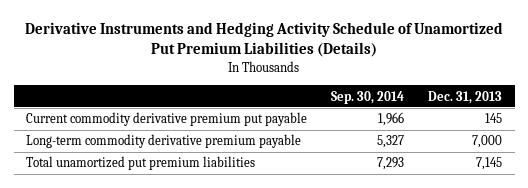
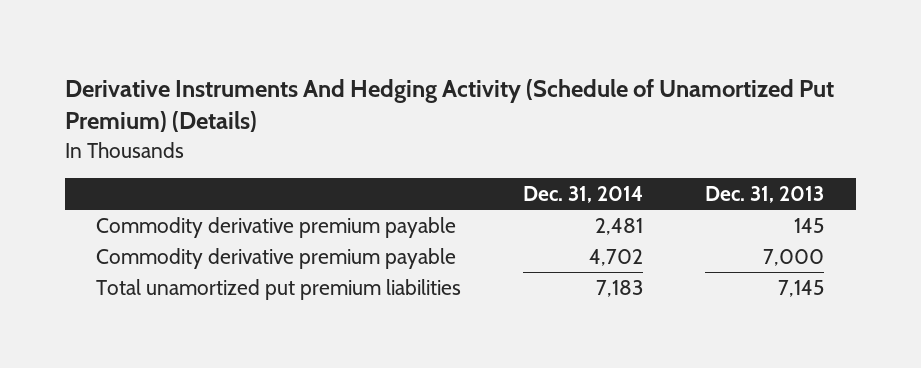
[25,21,504,58] Derivative Instruments and Hedging Activity Schedule of Unamortized Put Premium Liabilities (Details) -> [64,79,834,133] Derivative Instruments And Hedging Activity (Schedule of Unamortized Put Premium) (Details)
[331,90,405,104] Sep. 30, 2014 -> none
none -> [523,186,644,204] Dec. 31, 2014
[25,112,307,127] Current commodity derivative premium put payable -> [96,216,457,238] Commodity derivative premium payable
[25,134,301,149] Long-term commodity derivative premium payable -> [96,247,457,269] Commodity derivative premium payable

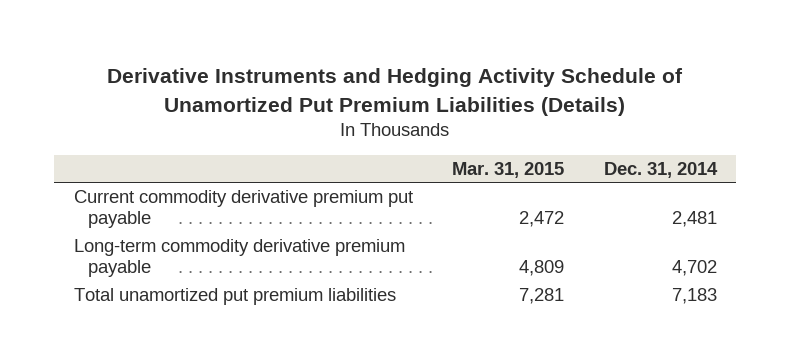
[64,79,834,133] Derivative Instruments And Hedging Activity (Schedule of Unamortized Put Premium) (Details) -> [107,68,684,116] Derivative Instruments and Hedging Activity Schedule of Unamortized Put Premium Liabilities (Details)
[705,186,825,204] Dec. 31, 2013 -> none
none -> [452,161,565,178] Mar. 31, 2015
[96,216,457,238] Commodity derivative premium payable -> [74,190,414,229] Current commodity derivative premium put payable
[96,247,457,269] Commodity derivative premium payable -> [74,239,406,278] Long-term commodity derivative premium payable

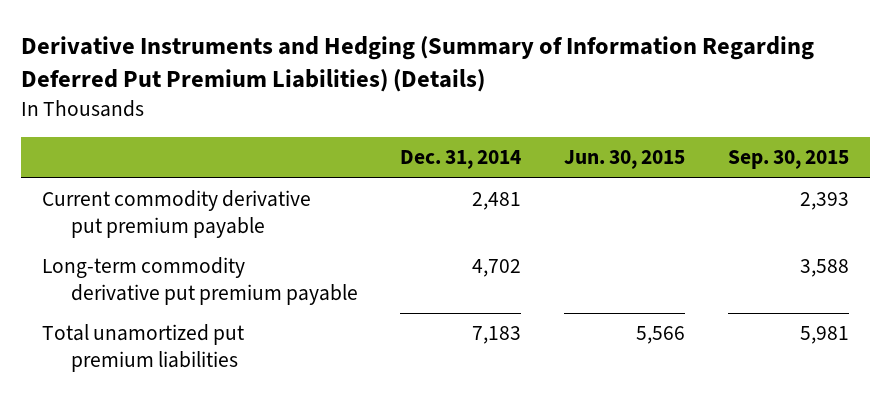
[107,68,684,116] Derivative Instruments and Hedging Activity Schedule of Unamortized Put Premium Liabilities (Details) -> [20,35,814,92] Derivative Instruments and Hedging (Summary of Information Regarding Deferred Put Premium Liabilities) (Details)
[452,161,565,178] Mar. 31, 2015 -> none
none -> [564,150,686,170] Jun. 30, 2015
none -> [727,150,849,170] Sep. 30, 2015
[74,190,414,229] Current commodity derivative premium put payable -> [41,190,311,238] Current commodity derivative put premium payable
[74,239,406,278] Long-term commodity derivative premium payable -> [41,257,358,305] Long-term commodity derivative put premium payable

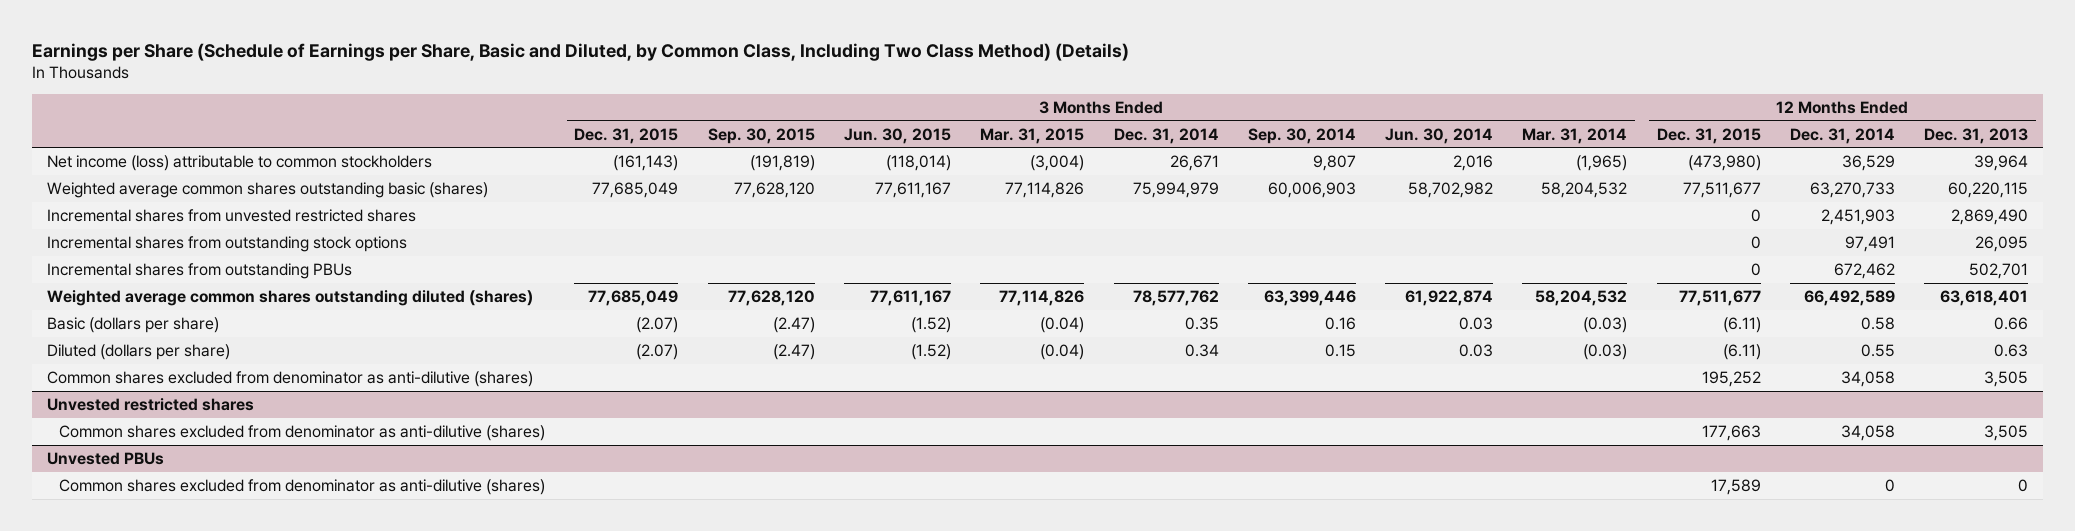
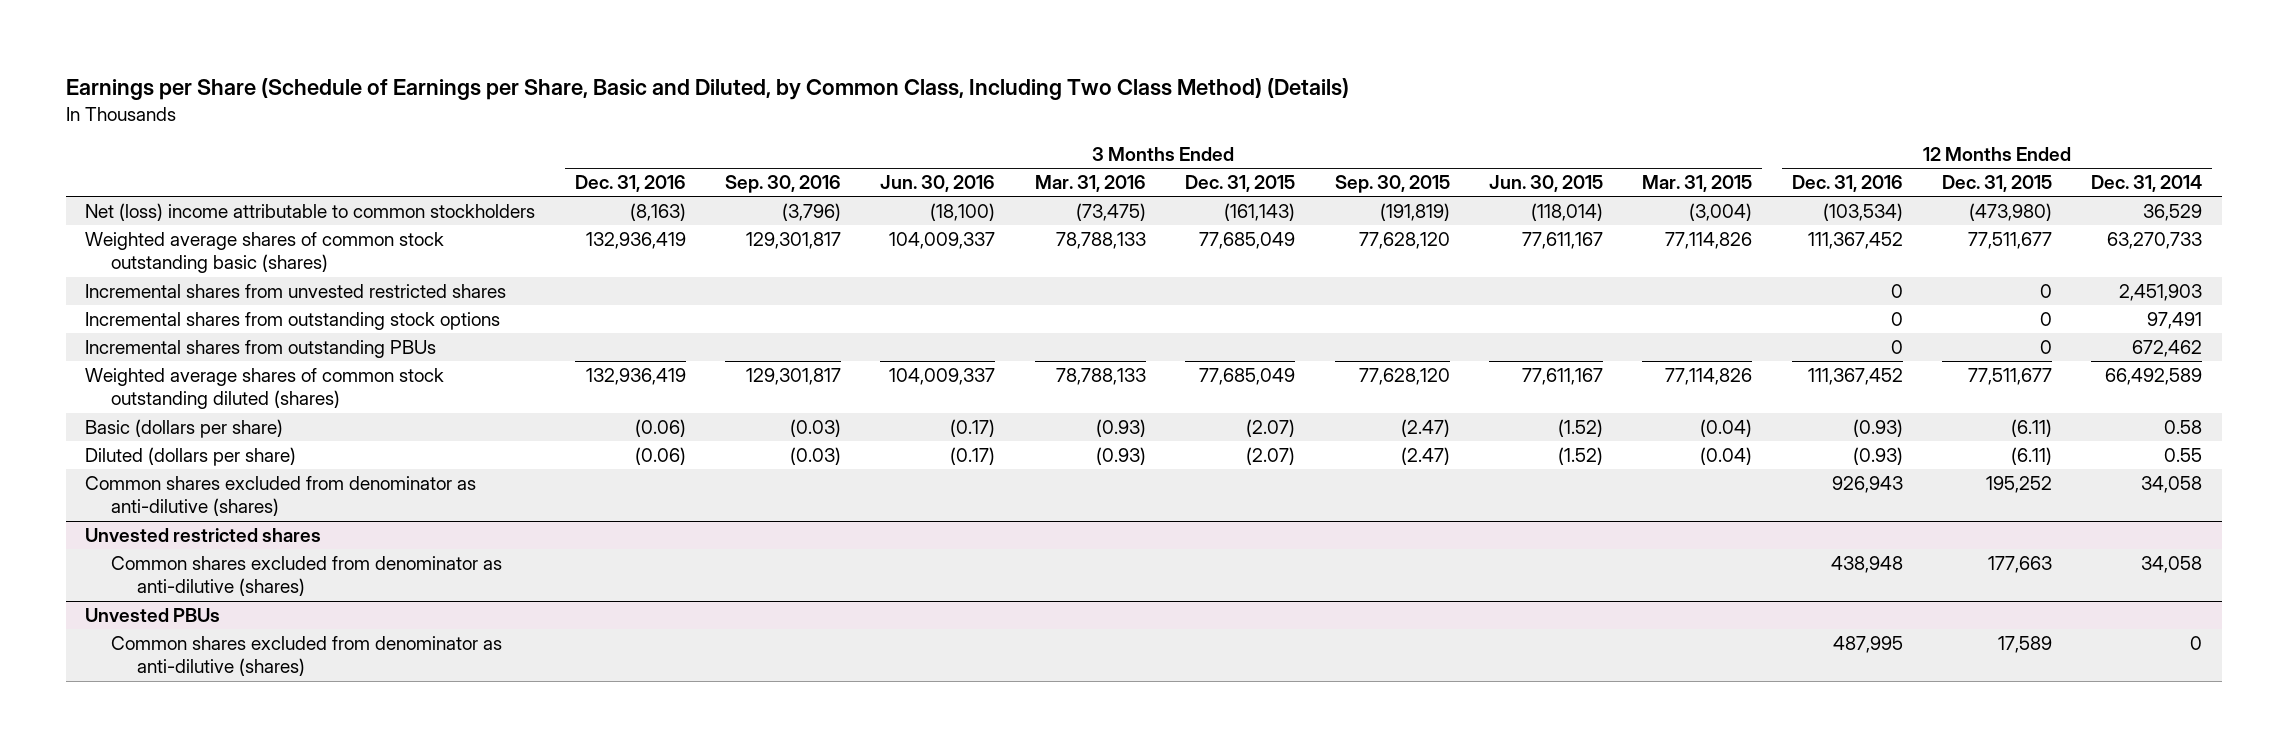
[1113,127,1219,144] Dec. 31, 2014 -> none
[1247,127,1356,144] Sep. 30, 2014 -> none
[1385,127,1494,144] Jun. 30, 2014 -> none
[1522,127,1628,144] Mar. 31, 2014 -> none
[1924,127,2029,144] Dec. 31, 2013 -> none
none -> [574,175,686,193] Dec. 31, 2016
none -> [724,175,841,194] Sep. 30, 2016
none -> [880,175,996,193] Jun. 30, 2016
none -> [1034,175,1146,193] Mar. 31, 2016
none -> [1791,175,1903,193] Dec. 31, 2016
[47,154,433,171] Net income (loss) attributable to common stockholders -> [85,203,536,222] Net (loss) income attributable to common stockholders
[47,181,489,198] Weighted average common shares outstanding basic (shares) -> [85,232,445,274] Weighted average shares of common stock outstanding basic (shares)
[47,289,534,306] Weighted average common shares outstanding diluted (shares) -> [85,368,445,410] Weighted average shares of common stock outstanding diluted (shares)

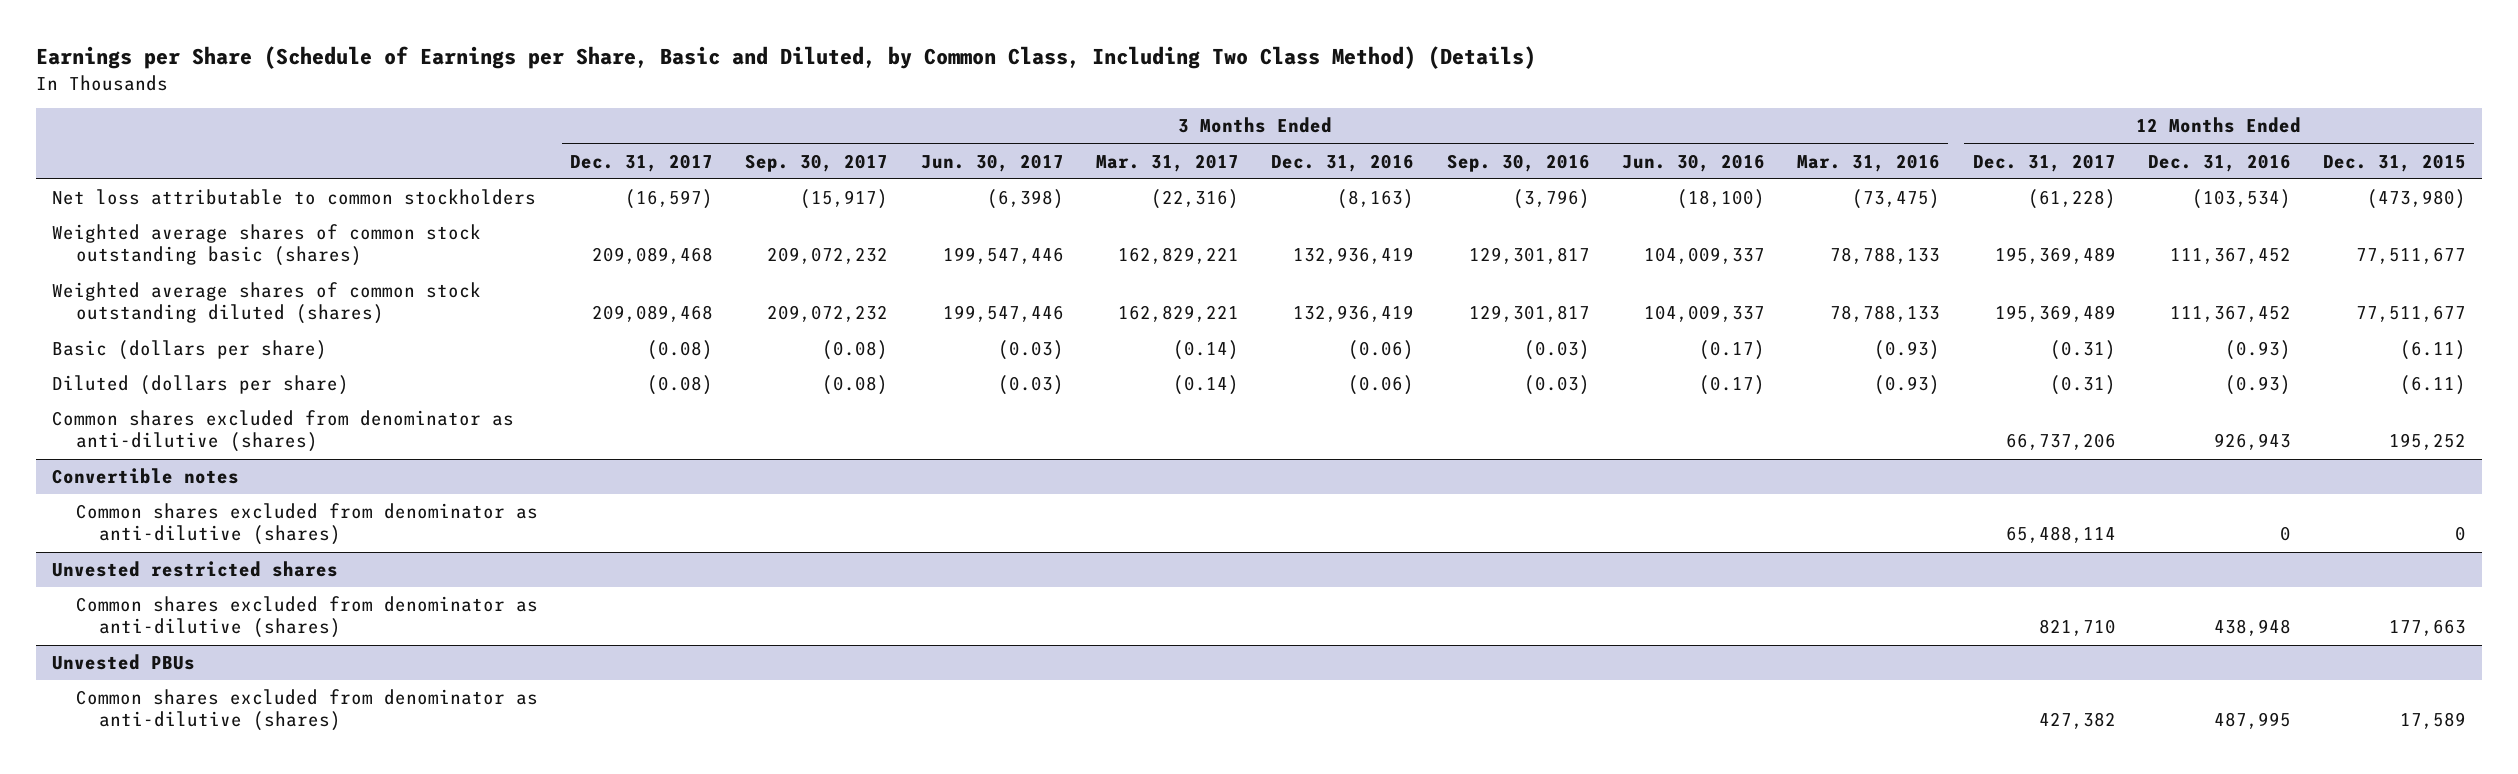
[1185,175,1296,193] Dec. 31, 2015 -> none
[1334,175,1450,194] Sep. 30, 2015 -> none
[1488,175,1603,193] Jun. 30, 2015 -> none
[1642,175,1753,193] Mar. 31, 2015 -> none
[2091,175,2203,193] Dec. 31, 2014 -> none
none -> [569,153,713,172] Dec. 31, 2017
none -> [745,153,889,172] Sep. 30, 2017
none -> [920,153,1064,172] Jun. 30, 2017
none -> [1095,153,1239,172] Mar. 31, 2017
none -> [1972,153,2116,172] Dec. 31, 2017
[85,203,536,222] Net (loss) income attributable to common stockholders -> [51,189,536,206] Net loss attributable to common stockholders
[85,284,507,299] Incremental shares from unvested restricted shares -> none
[85,312,501,331] Incremental shares from outstanding stock options -> none
[85,340,437,359] Incremental shares from outstanding PBUs -> none
none -> [51,468,239,485] Convertible notes
none -> [75,503,538,546] Common shares excluded from denominator as anti-dilutive (shares)

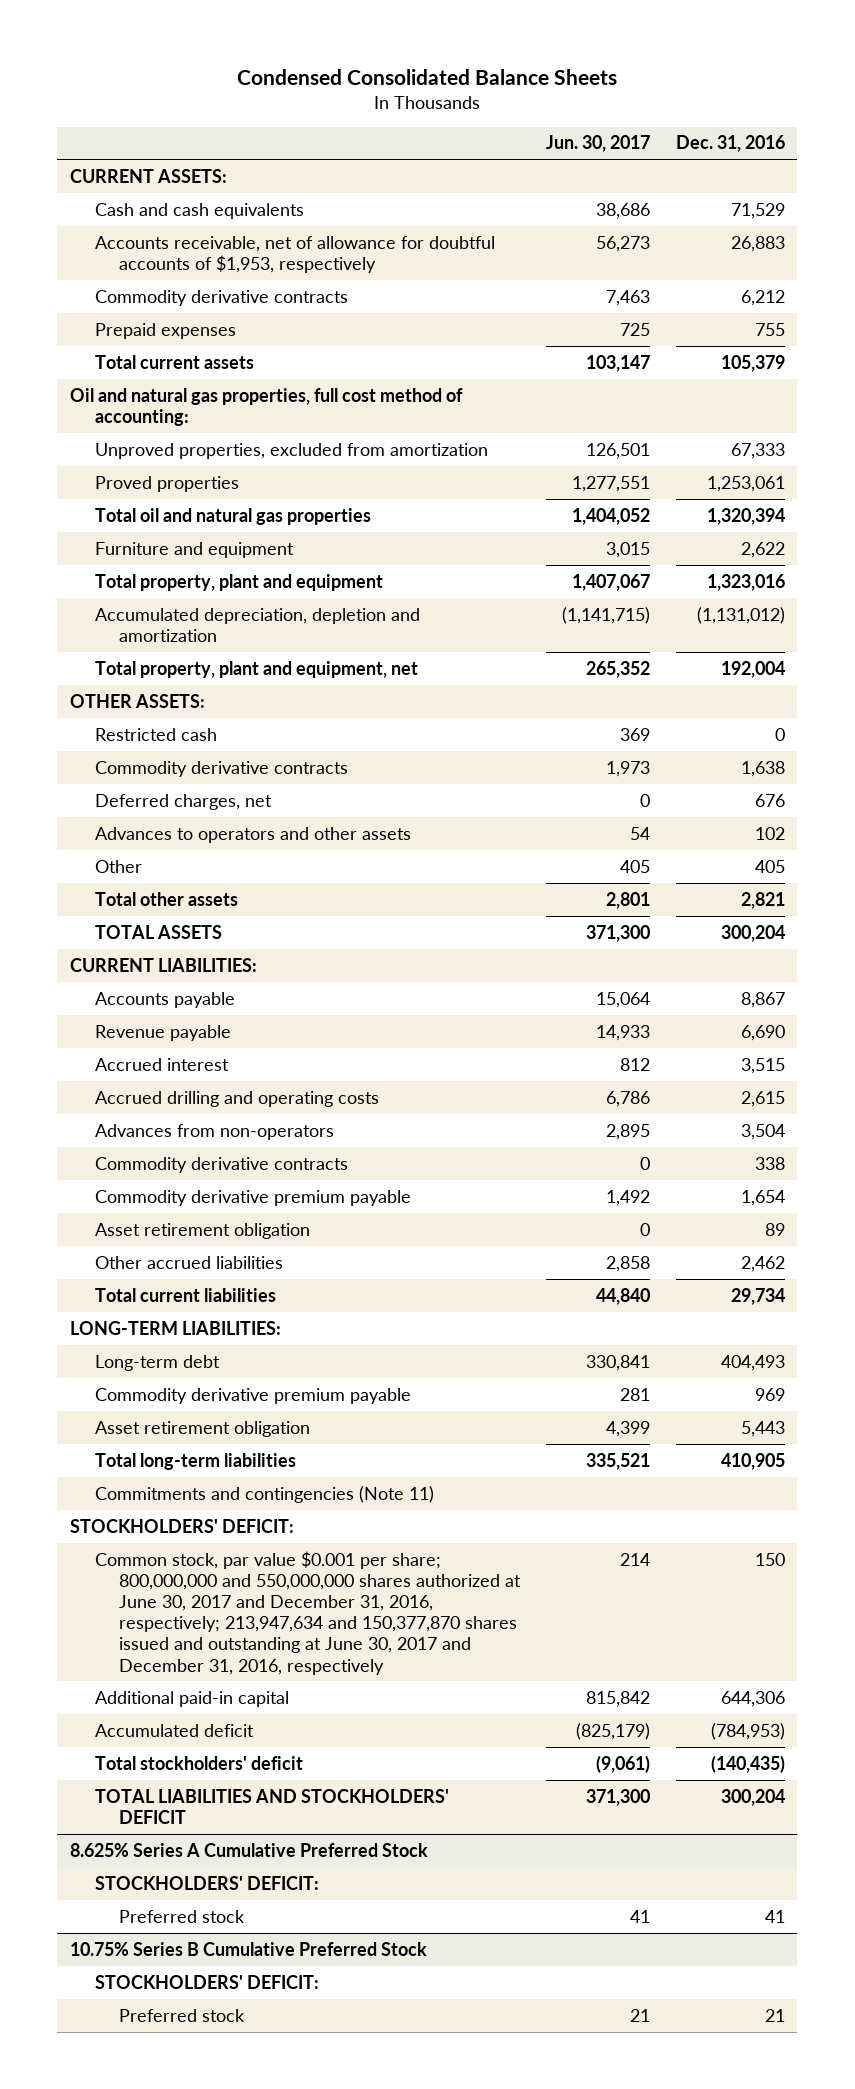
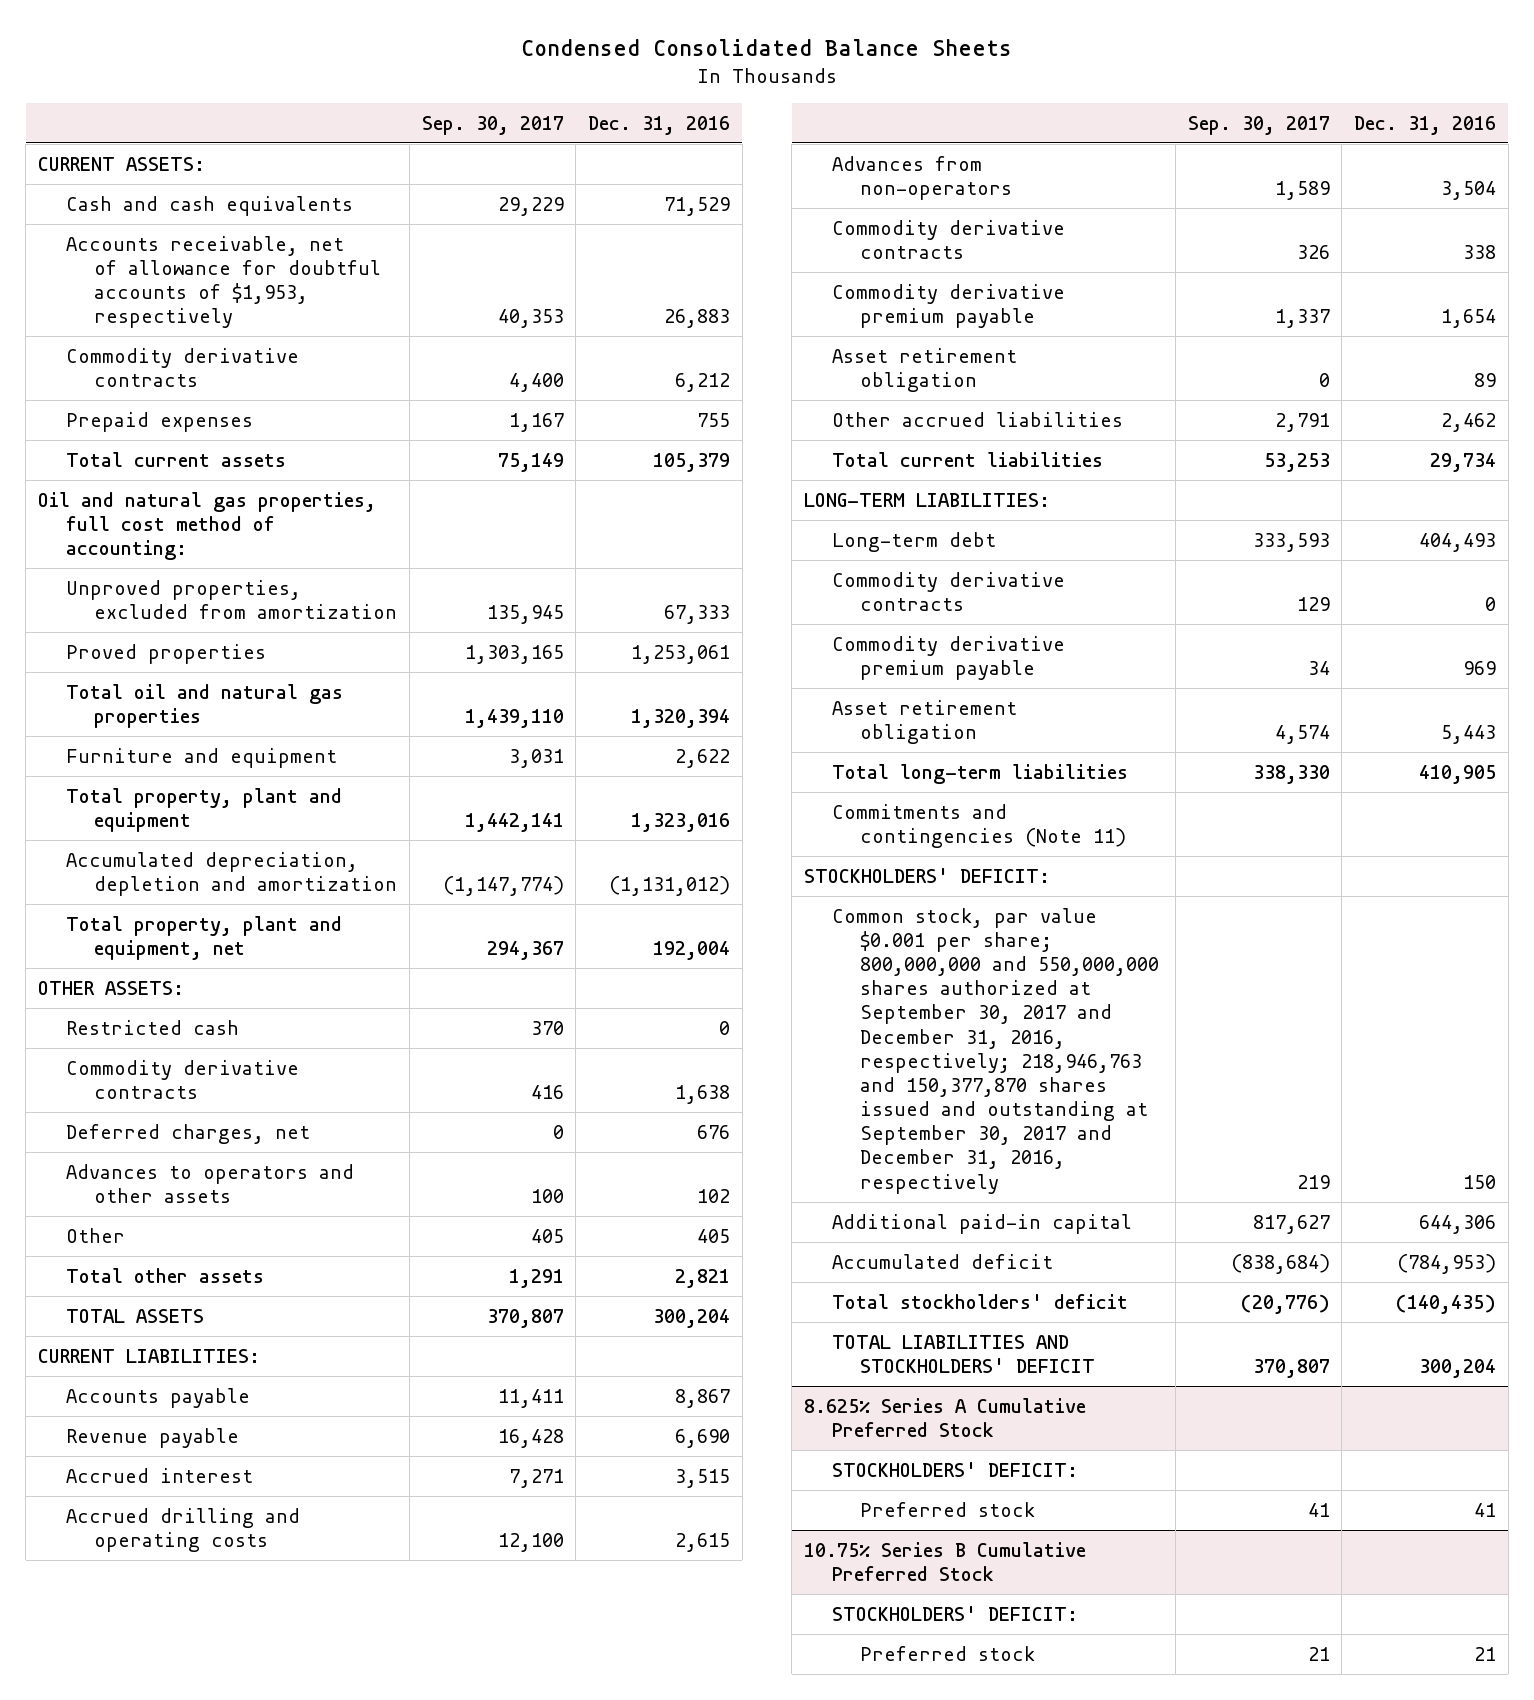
[545,135,650,153] Jun. 30, 2017 -> none
none -> [421,115,564,135] Sep. 30, 2017
none -> [832,571,1066,611] Commodity derivative contracts
[94,1550,521,1675] Common stock, par value $0.001 per share; 800,000,000 and 550,000,000 shares authorized at June 30, 2017 and December 31, 2016, respectively; 213,947,634 and 150,377,870 shares issued and outstanding at June 30, 2017 and December 31, 2016, respectively -> [832,907,1160,1194] Common stock, par value $0.001 per share; 800,000,000 and 550,000,000 shares authorized at September 30, 2017 and December 31, 2016, respectively; 218,946,763 and 150,377,870 shares issued and outstanding at September 30, 2017 and December 31, 2016, respectively

